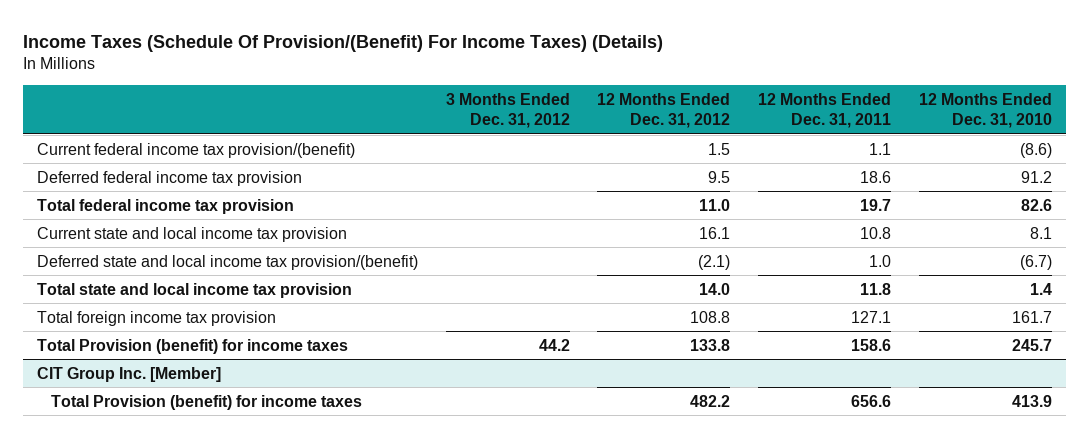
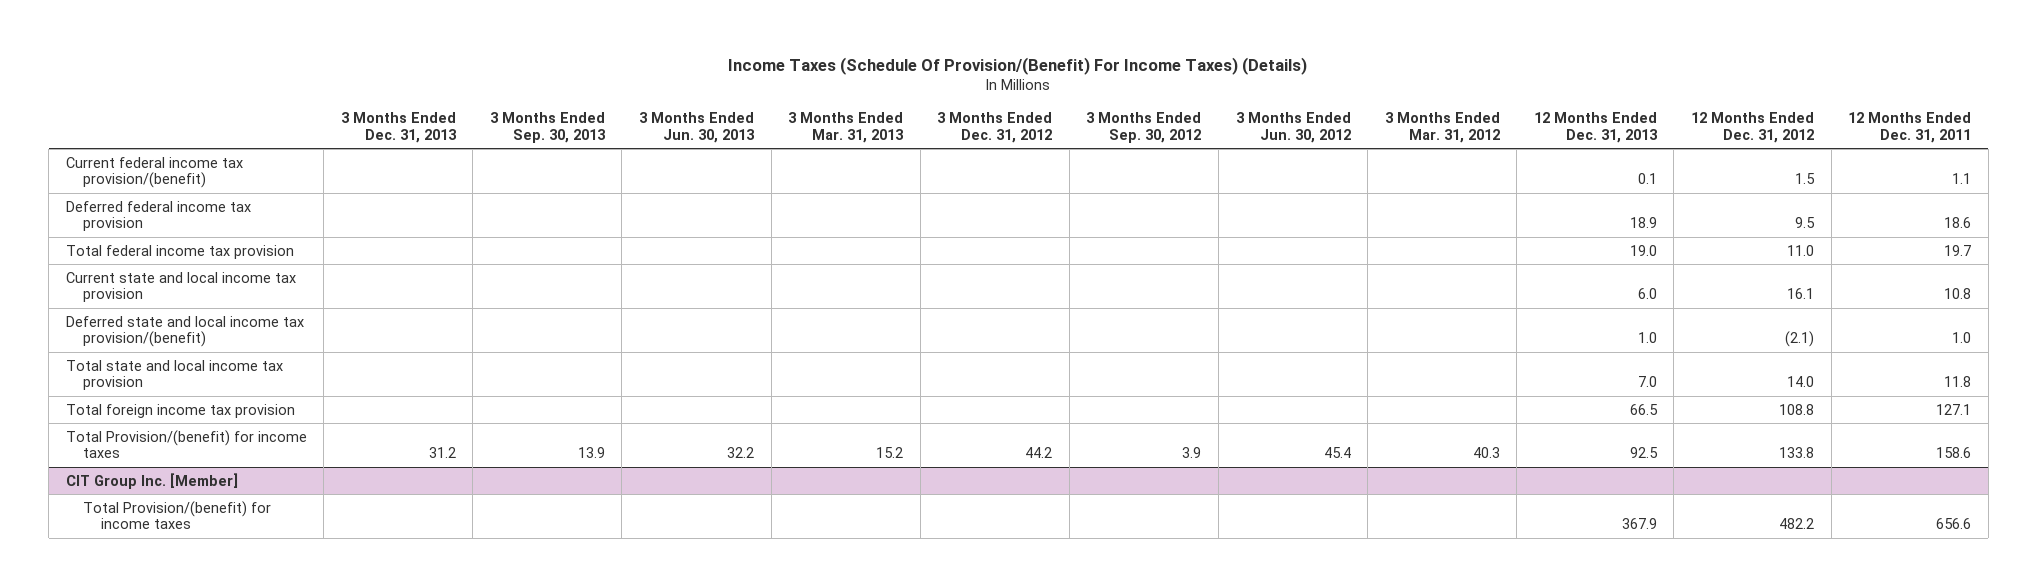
[918,92,1052,128] 12 Months Ended Dec. 31, 2010 -> none
none -> [340,112,457,144] 3 Months Ended Dec. 31, 2013
none -> [489,112,606,144] 3 Months Ended Sep. 30, 2013
none -> [639,112,756,144] 3 Months Ended Jun. 30, 2013
none -> [788,112,905,144] 3 Months Ended Mar. 31, 2013
none -> [1086,112,1202,144] 3 Months Ended Sep. 30, 2012
none -> [1235,112,1351,144] 3 Months Ended Jun. 30, 2012
none -> [1384,112,1500,144] 3 Months Ended Mar. 31, 2012
none -> [1533,112,1658,144] 12 Months Ended Dec. 31, 2013
[37,338,349,354] Total Provision (benefit) for income taxes -> [65,429,307,459] Total Provision/(benefit) for income taxes
[50,394,362,410] Total Provision (benefit) for income taxes -> [83,500,272,530] Total Provision/(benefit) for income taxes

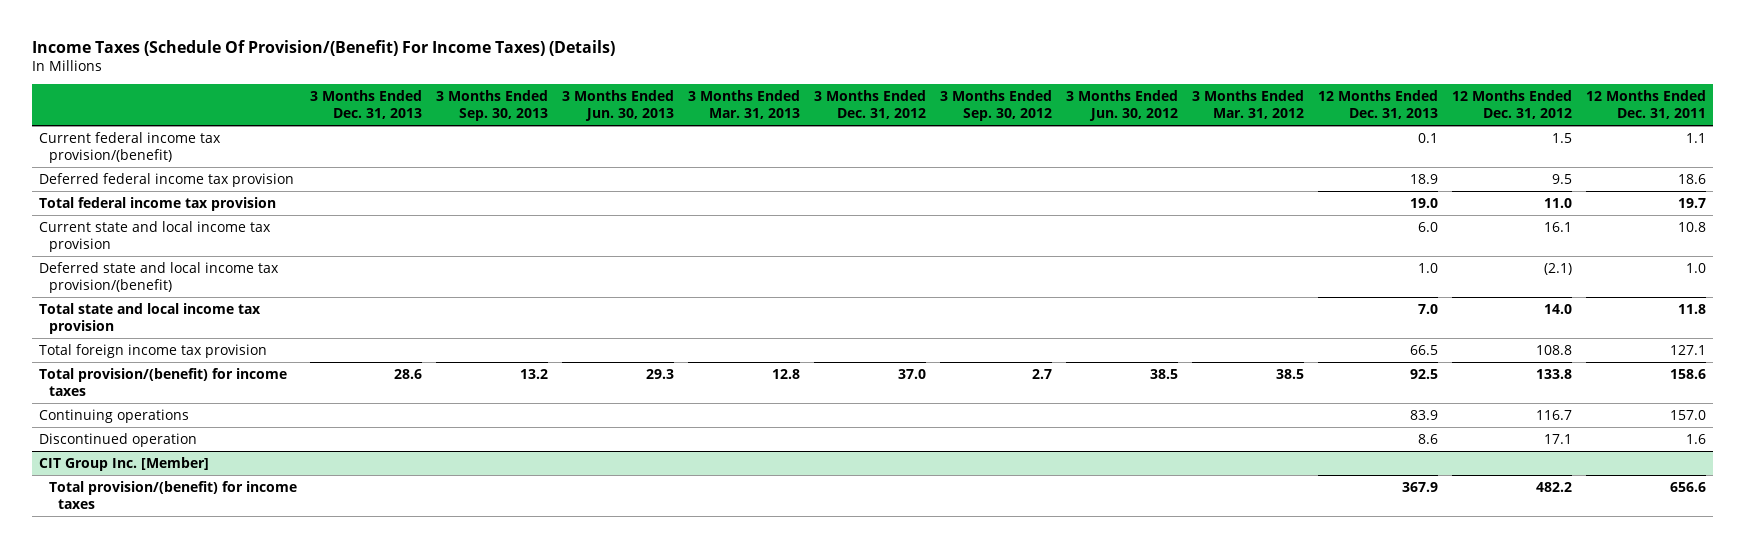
[65,429,307,459] Total Provision/(benefit) for income taxes -> [39,367,288,396] Total provision/(benefit) for income taxes
[428,447,456,459] 31.2 -> [394,368,423,379] 28.6
[577,447,605,459] 13.9 -> [520,368,549,379] 13.2
[727,447,755,459] 32.2 -> [646,368,675,379] 29.3
[876,447,904,459] 15.2 -> [772,368,801,379] 12.8
[1025,447,1053,459] 44.2 -> [898,368,927,379] 37.0
[1182,447,1202,459] 3.9 -> [1032,368,1053,379] 2.7
[1323,447,1351,459] 45.4 -> [1150,368,1179,379] 38.5
[1472,447,1500,459] 40.3 -> [1276,368,1305,379] 38.5
none -> [39,408,190,423] Continuing operations
none -> [39,432,198,447] Discontinued operation
[83,500,272,530] Total Provision/(benefit) for income taxes -> [48,480,297,509] Total provision/(benefit) for income taxes

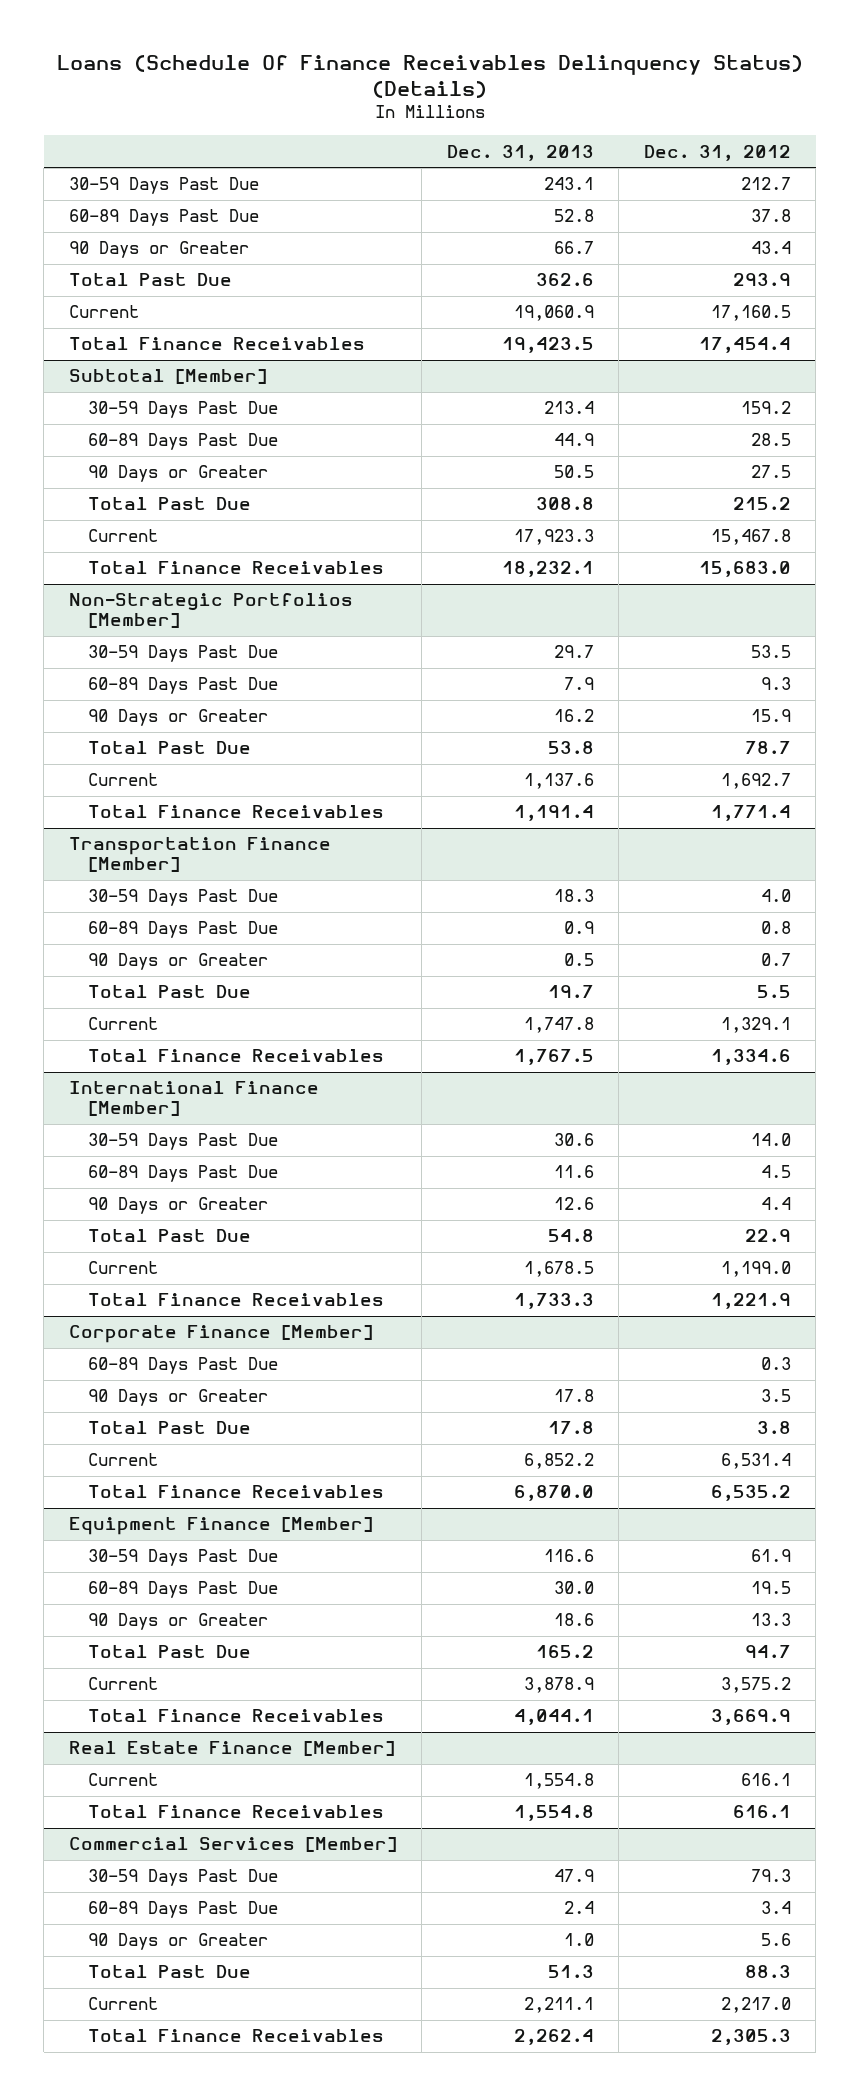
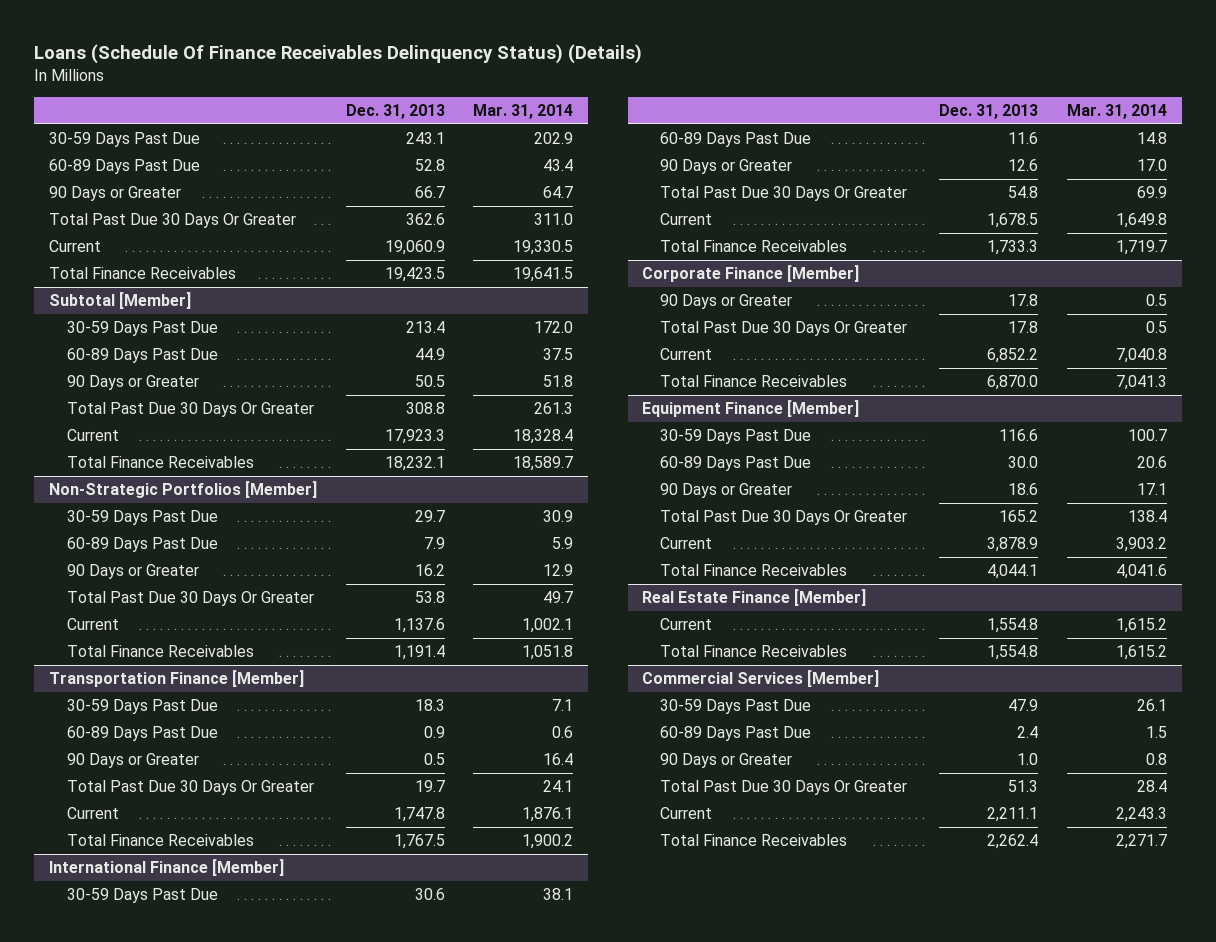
[643,144,791,161] Dec. 31, 2012 -> none
none -> [473,103,574,119] Mar. 31, 2014
[68,273,232,287] Total Past Due -> [48,213,296,229] Total Past Due 30 Days Or Greater
[87,497,251,511] Total Past Due -> [66,402,314,418] Total Past Due 30 Days Or Greater
[87,741,251,755] Total Past Due -> [66,591,314,607] Total Past Due 30 Days Or Greater
[87,985,251,999] Total Past Due -> [66,780,314,796] Total Past Due 30 Days Or Greater
[87,1229,251,1243] Total Past Due -> [660,186,908,202] Total Past Due 30 Days Or Greater
[87,1357,278,1375] 60-89 Days Past Due -> none
[87,1421,251,1435] Total Past Due -> [660,321,908,337] Total Past Due 30 Days Or Greater
[87,1645,251,1659] Total Past Due -> [660,510,908,526] Total Past Due 30 Days Or Greater
[87,1965,251,1979] Total Past Due -> [660,780,908,796] Total Past Due 30 Days Or Greater

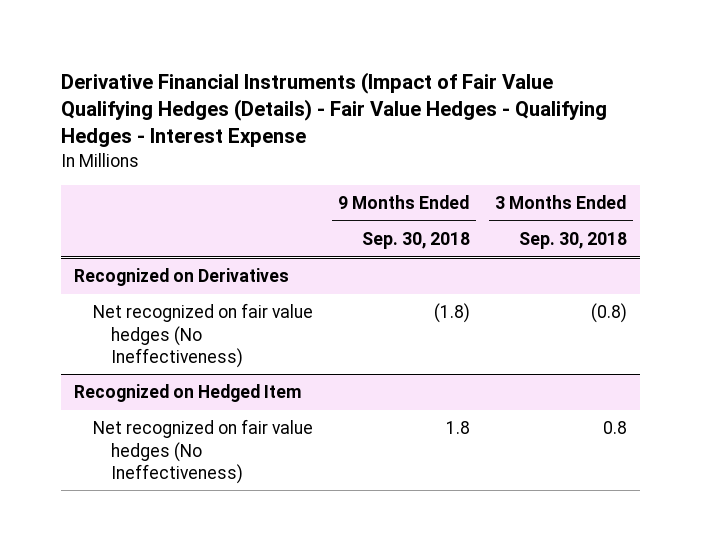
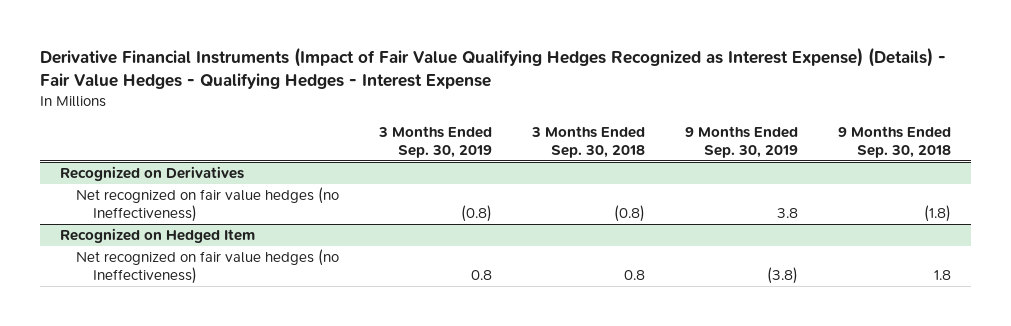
[61,71,608,148] Derivative Financial Instruments (Impact of Fair Value Qualifying Hedges (Details) - Fair Value Hedges - Qualifying Hedges - Interest Expense -> [39,46,946,89] Derivative Financial Instruments (Impact of Fair Value Qualifying Hedges Recognized as Interest Expense) (Details) - Fair Value Hedges - Qualifying Hedges - Interest Expense
none -> [378,125,493,158] 3 Months Ended Sep. 30, 2019
none -> [684,125,798,158] 9 Months Ended Sep. 30, 2019
[92,303,313,368] Net recognized on fair value hedges (No Ineffectiveness) -> [76,187,340,223] Net recognized on fair value hedges (no Ineffectiveness)
[92,419,313,484] Net recognized on fair value hedges (No Ineffectiveness) -> [76,249,340,285] Net recognized on fair value hedges (no Ineffectiveness)

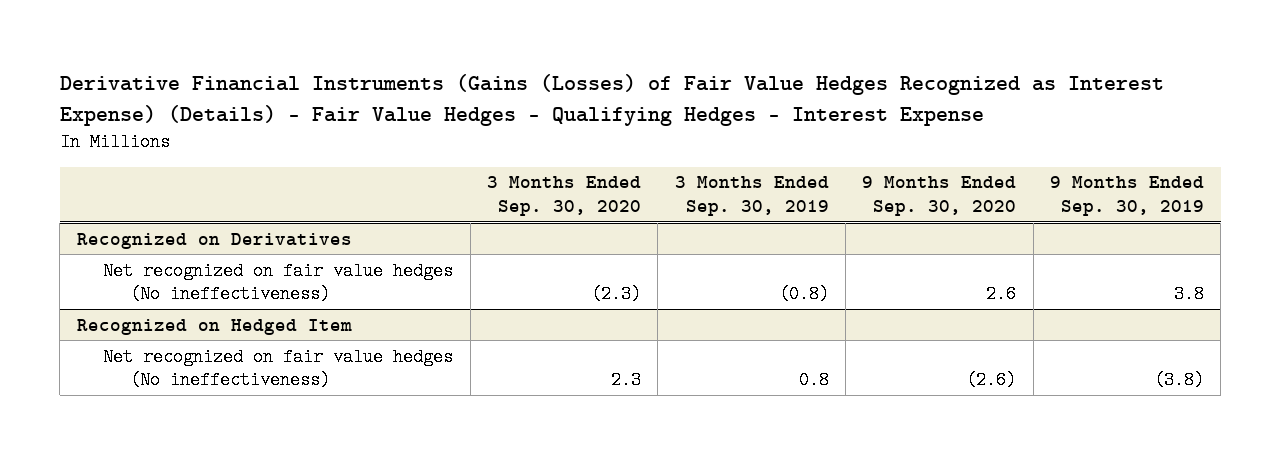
[39,46,946,89] Derivative Financial Instruments (Impact of Fair Value Qualifying Hedges Recognized as Interest Expense) (Details) - Fair Value Hedges - Qualifying Hedges - Interest Expense -> [59,74,1164,126] Derivative Financial Instruments (Gains (Losses) of Fair Value Hedges Recognized as Interest Expense) (Details) - Fair Value Hedges - Qualifying Hedges - Interest Expense
[531,125,646,158] 3 Months Ended Sep. 30, 2018 -> none
[837,125,951,158] 9 Months Ended Sep. 30, 2018 -> none
none -> [487,176,642,217] 3 Months Ended Sep. 30, 2020
none -> [862,176,1017,217] 9 Months Ended Sep. 30, 2020
[76,187,340,223] Net recognized on fair value hedges (no Ineffectiveness) -> [103,261,454,304] Net recognized on fair value hedges (No ineffectiveness)
[76,249,340,285] Net recognized on fair value hedges (no Ineffectiveness) -> [103,347,454,390] Net recognized on fair value hedges (No ineffectiveness)

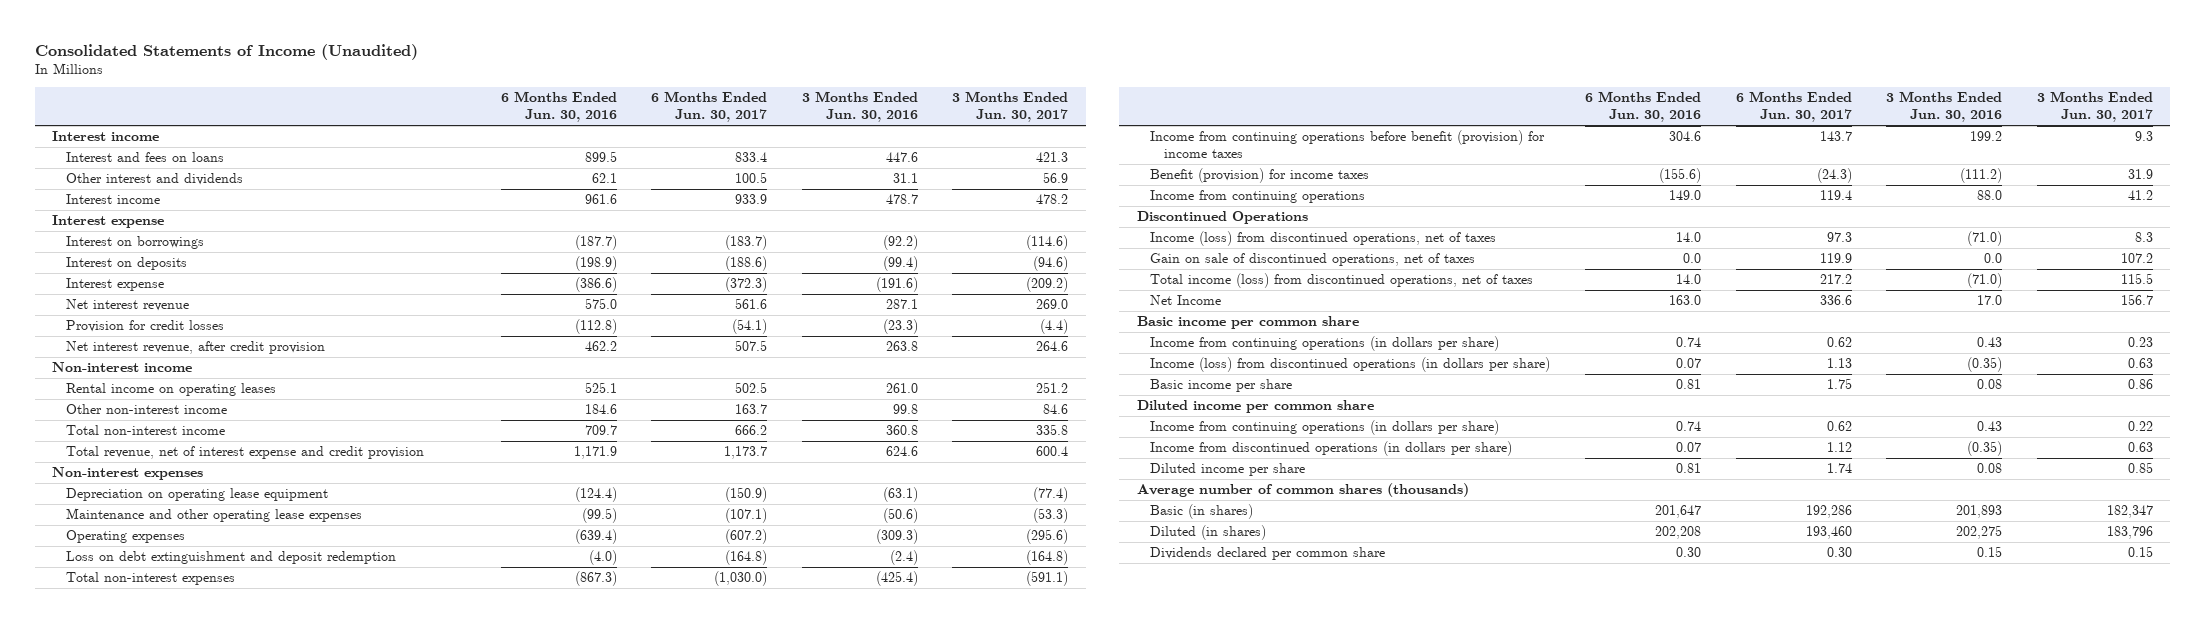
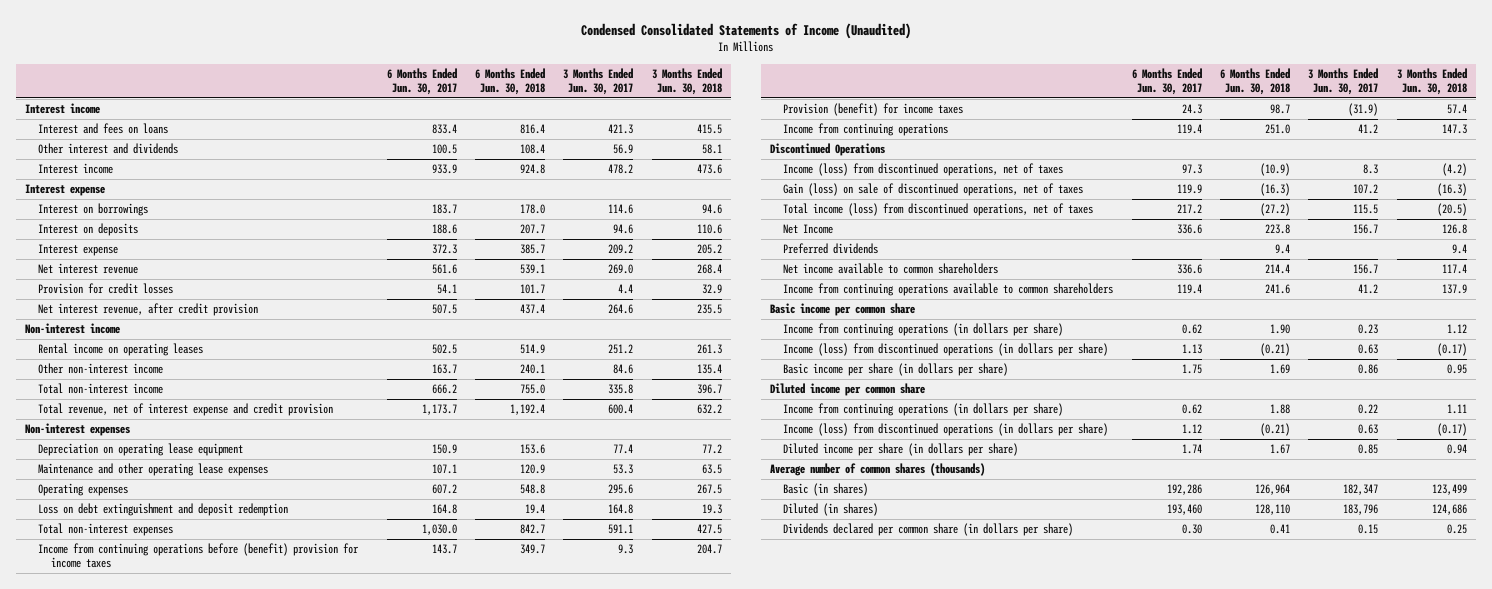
[34,43,418,60] Consolidated Statements of Income (Unaudited) -> [581,23,912,40] Condensed Consolidated Statements of Income (Unaudited)
[500,91,617,123] 6 Months Ended Jun. 30, 2016 -> none
[801,91,918,123] 3 Months Ended Jun. 30, 2016 -> none
none -> [475,67,546,96] 6 Months Ended Jun. 30, 2018
none -> [651,67,722,96] 3 Months Ended Jun. 30, 2018
[725,235,768,251] (183.7) -> [431,204,457,215] 183.7
[1026,235,1069,251] (114.6) -> [608,204,634,215] 114.6
[725,256,768,272] (188.6) -> [431,224,457,235] 188.6
[1033,256,1069,272] (94.6) -> [613,224,634,235] 94.6
[725,277,768,293] (372.3) -> [431,244,457,255] 372.3
[1026,277,1069,293] (209.2) -> [608,244,634,255] 209.2
[732,319,768,335] (54.1) -> [436,284,457,295] 54.1
[1040,319,1069,335] (4.4) -> [618,284,634,295] 4.4
[725,487,768,503] (150.9) -> [431,444,457,455] 150.9
[1033,487,1069,503] (77.4) -> [613,444,634,455] 77.4
[725,508,768,524] (107.1) -> [431,464,457,475] 107.1
[1033,508,1069,524] (53.3) -> [613,464,634,475] 53.3
[725,529,768,545] (607.2) -> [431,484,457,495] 607.2
[1026,529,1069,545] (295.6) -> [608,484,634,495] 295.6
[725,550,768,566] (164.8) -> [431,504,457,515] 164.8
[1026,550,1069,566] (164.8) -> [608,504,634,515] 164.8
[714,571,768,587] (1,030.0) -> [421,524,457,536] 1,030.0
[1026,571,1069,587] (591.1) -> [608,524,634,535] 591.1
[1150,130,1546,159] Income from continuing operations before benefit (provision) for income taxes -> [38,543,360,569] Income from continuing operations before (benefit) provision for income taxes
[1150,168,1370,184] Benefit (provision) for income taxes -> [783,103,964,117] Provision (benefit) for income taxes
[1816,168,1852,184] (24.3) -> [1181,104,1202,115] 24.3
[2127,169,2153,180] 31.9 -> [1348,103,1379,117] (31.9)
[1150,253,1476,267] Gain on sale of discontinued operations, net of taxes -> [783,183,1084,197] Gain (loss) on sale of discontinued operations, net of taxes
none -> [783,243,879,255] Preferred dividends
none -> [783,263,999,275] Net income available to common shareholders
none -> [783,283,1114,297] Income from continuing operations available to common shareholders
[1150,379,1293,393] Basic income per share -> [783,363,1009,377] Basic income per share (in dollars per share)
[1150,441,1513,457] Income from discontinued operations (in dollars per share) -> [783,423,1109,437] Income (loss) from discontinued operations (in dollars per share)
[1150,463,1306,477] Diluted income per share -> [783,443,1019,457] Diluted income per share (in dollars per share)
[1150,547,1386,561] Dividends declared per common share -> [783,523,1074,537] Dividends declared per common share (in dollars per share)

